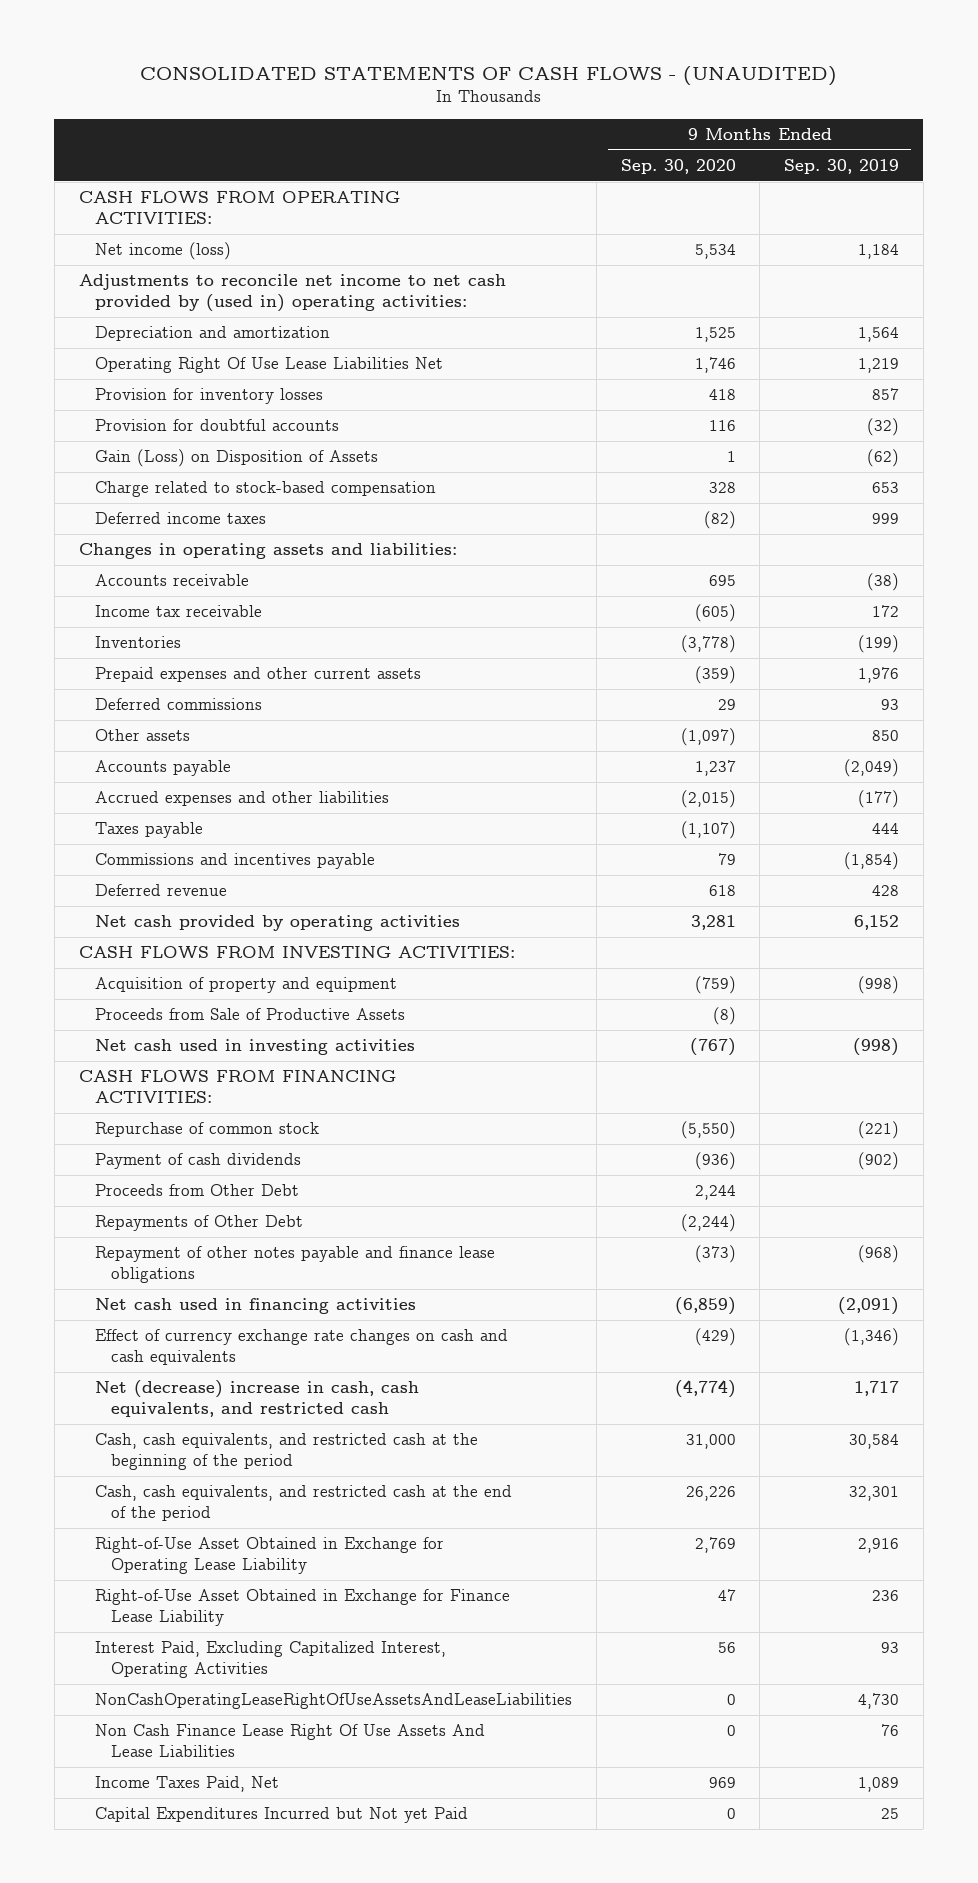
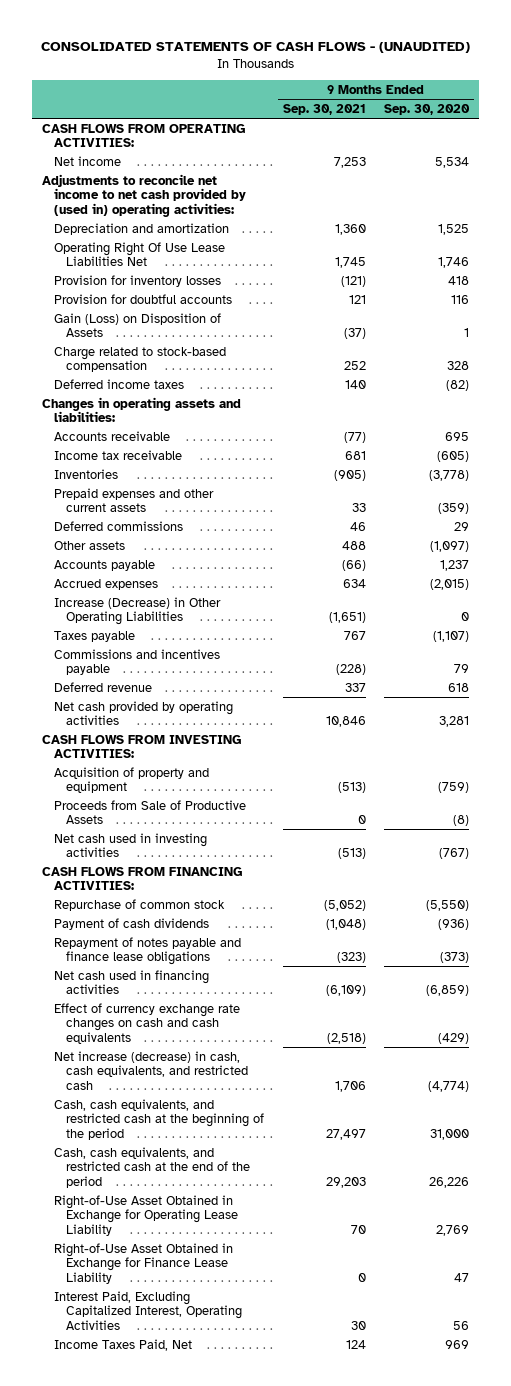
[784,158,900,174] Sep. 30, 2019 -> none
none -> [282,104,366,116] Sep. 30, 2021
[95,242,232,261] Net income (loss) -> [53,155,121,166] Net income
[95,791,390,807] Accrued expenses and other liabilities -> [53,578,158,590] Accrued expenses
none -> [53,596,221,626] Increase (Decrease) in Other Operating Liabilities
[95,1184,300,1197] Proceeds from Other Debt -> none
[95,1215,304,1232] Repayments of Other Debt -> none
[95,1246,496,1284] Repayment of other notes payable and finance lease obligations -> [53,936,241,966] Repayment of notes payable and finance lease obligations
[95,1380,420,1418] Net (decrease) increase in cash, cash equivalents, and restricted cash -> [53,1050,248,1090] Net increase (decrease) in cash, cash equivalents, and restricted cash
[95,1693,573,1710] NonCashOperatingLeaseRightOfUseAssetsAndLeaseLiabilities -> none
[95,1724,486,1758] Non Cash Finance Lease Right Of Use Assets And Lease Liabilities -> none
[95,1807,469,1824] Capital Expenditures Incurred but Not yet Paid -> none

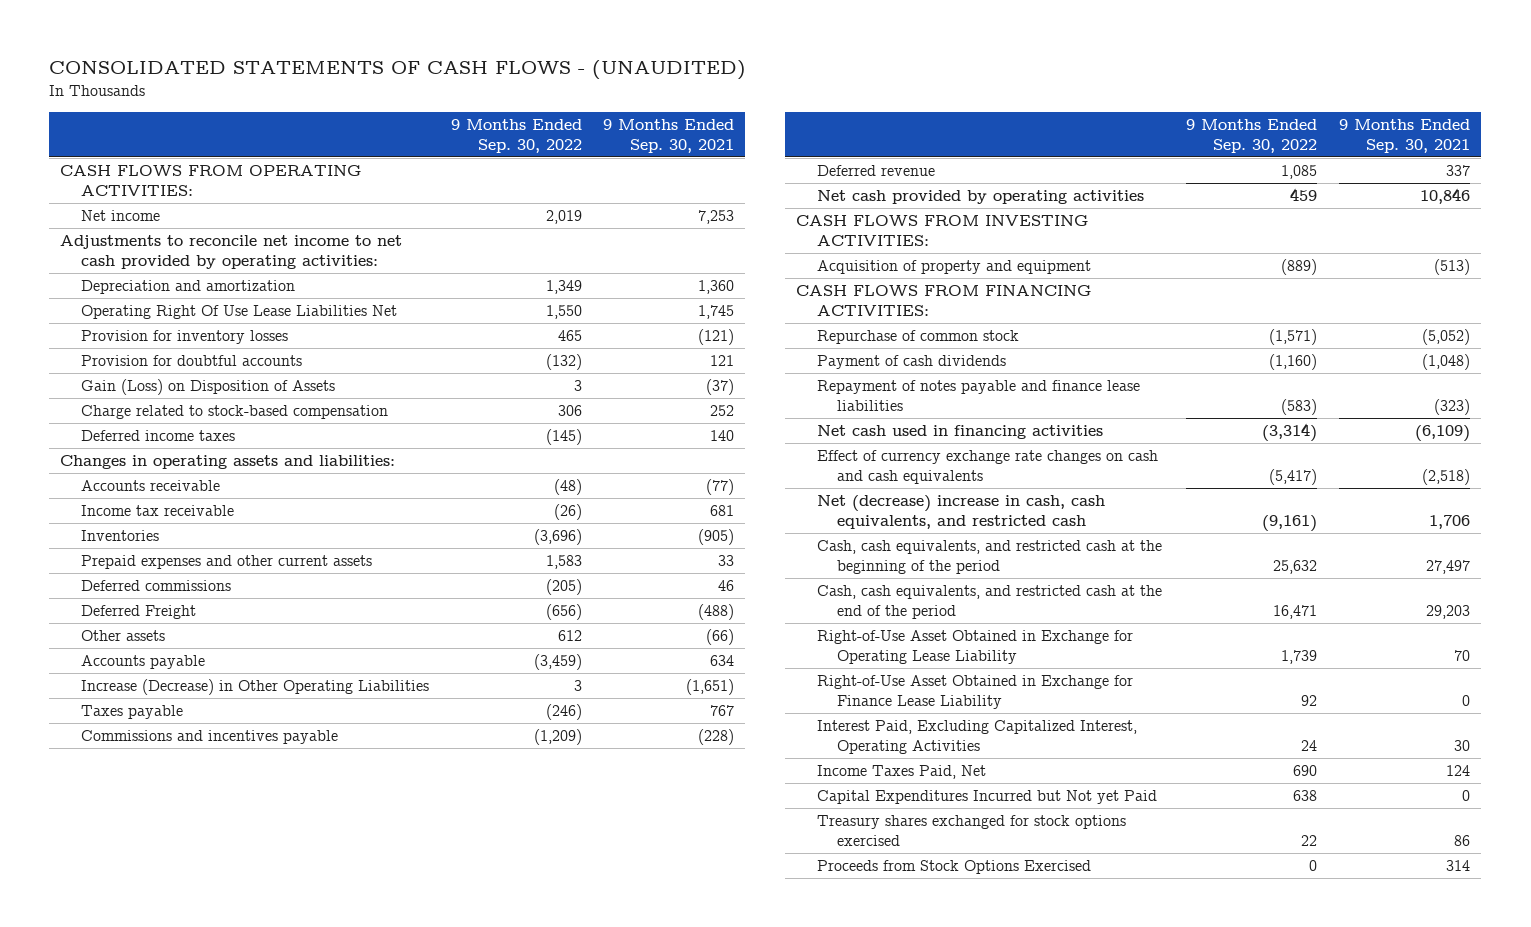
[384,104,471,116] Sep. 30, 2020 -> none
none -> [450,119,582,153] 9 Months Ended Sep. 30, 2022
[41,173,246,217] Adjustments to reconcile net income to net cash provided by (used in) operating activities: -> [60,235,403,269] Adjustments to reconcile net income to net cash provided by operating activities:
[53,578,158,590] Accrued expenses -> none
none -> [80,605,196,620] Deferred Freight
[341,540,366,550] 488 -> [706,629,735,646] (66)
[341,559,366,571] (66) -> [710,655,735,667] 634
[53,799,246,825] Proceeds from Sale of Productive Assets -> none
[53,832,207,858] Net cash used in investing activities -> none
[53,936,241,966] Repayment of notes payable and finance lease obligations -> [816,380,1140,411] Repayment of notes payable and finance lease liabilities
[53,1050,248,1090] Net increase (decrease) in cash, cash equivalents, and restricted cash -> [816,495,1105,529] Net (decrease) increase in cash, cash equivalents, and restricted cash
none -> [816,790,1157,805] Capital Expenditures Incurred but Not yet Paid
none -> [816,815,1126,846] Treasury shares exchanged for stock options exercised
none -> [816,860,1091,875] Proceeds from Stock Options Exercised

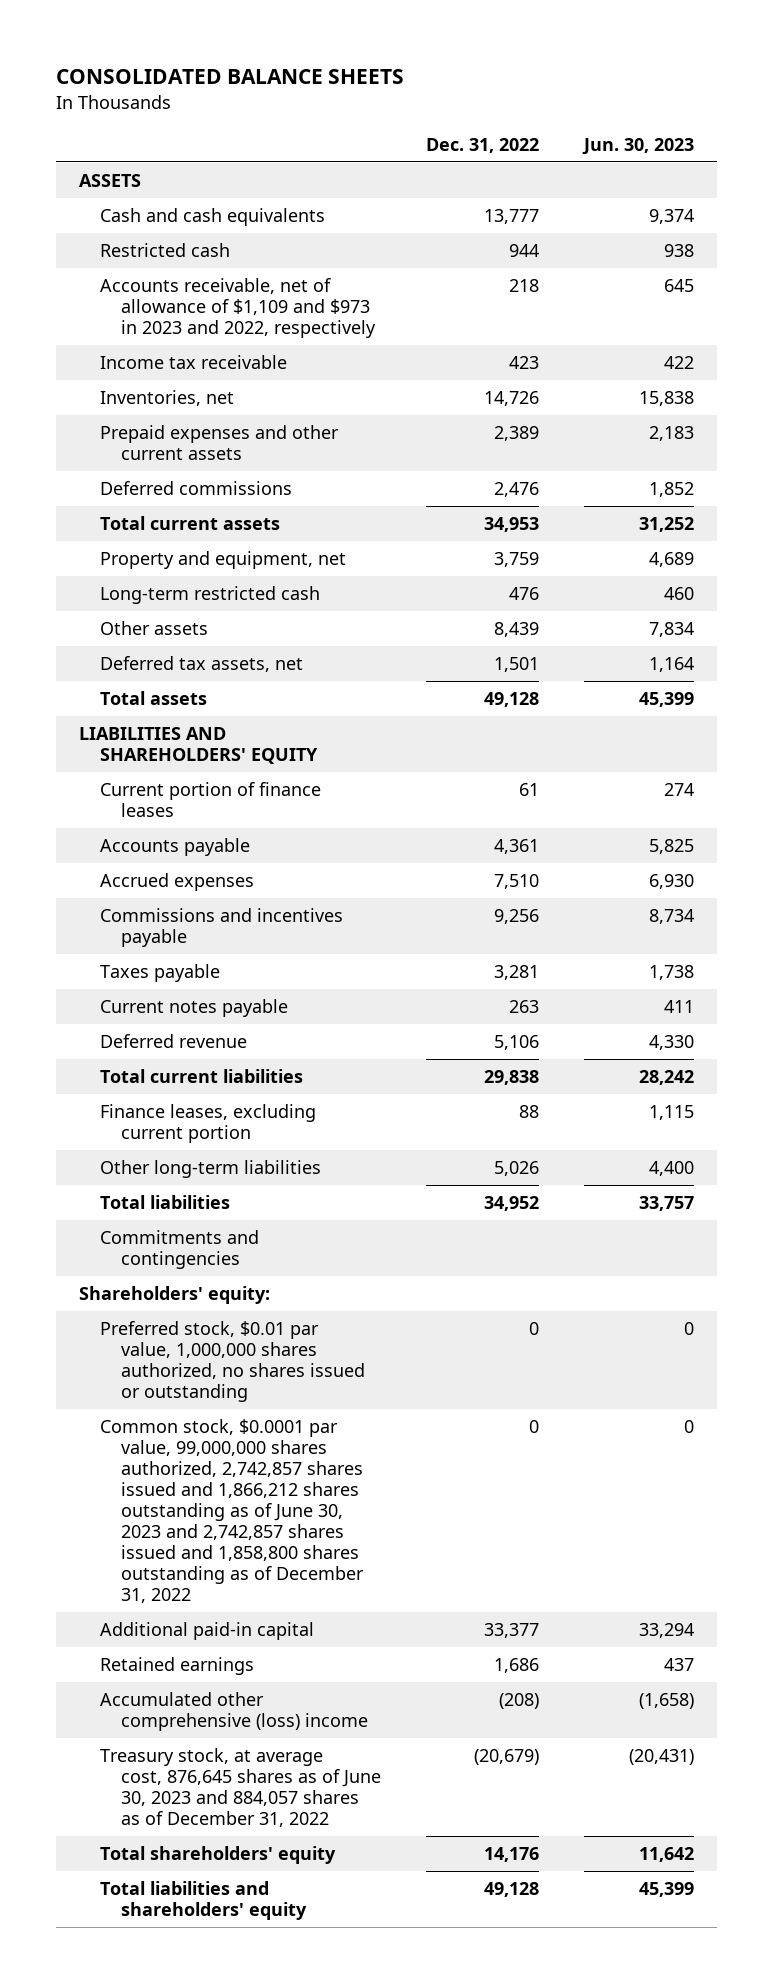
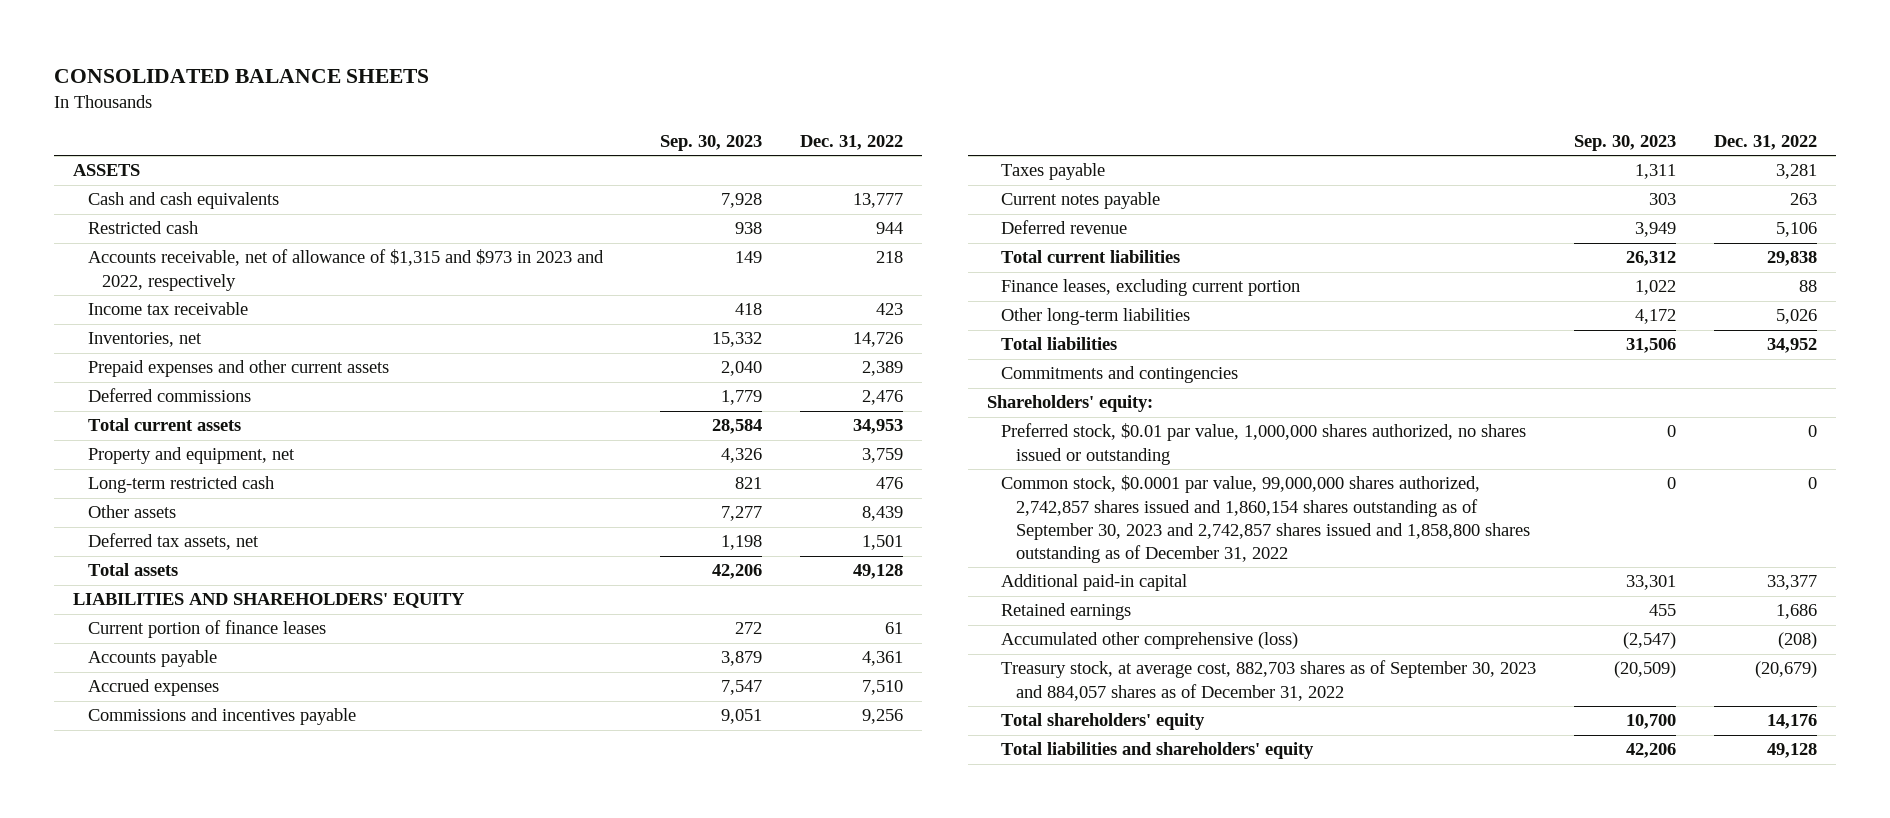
[582,137,695,155] Jun. 30, 2023 -> none
none -> [660,134,763,151] Sep. 30, 2023
[99,278,376,339] Accounts receivable, net of allowance of $1,109 and $973 in 2023 and 2022, respectively -> [87,249,604,291] Accounts receivable, net of allowance of $1,315 and $973 in 2023 and 2022, respectively
[99,1419,364,1603] Common stock, $0.0001 par value, 99,000,000 shares authorized, 2,742,857 shares issued and 1,866,212 shares outstanding as of June 30, 2023 and 2,742,857 shares issued and 1,858,800 shares outstanding as of December 31, 2022 -> [1001,475,1530,564] Common stock, $0.0001 par value, 99,000,000 shares authorized, 2,742,857 shares issued and 1,860,154 shares outstanding as of September 30, 2023 and 2,742,857 shares issued and 1,858,800 shares outstanding as of December 31, 2022
[99,1692,368,1732] Accumulated other comprehensive (loss) income -> [1001,632,1299,650] Accumulated other comprehensive (loss)
[99,1748,381,1827] Treasury stock, at average cost, 876,645 shares as of June 30, 2023 and 884,057 shares as of December 31, 2022 -> [1001,660,1537,701] Treasury stock, at average cost, 882,703 shares as of September 30, 2023 and 884,057 shares as of December 31, 2022

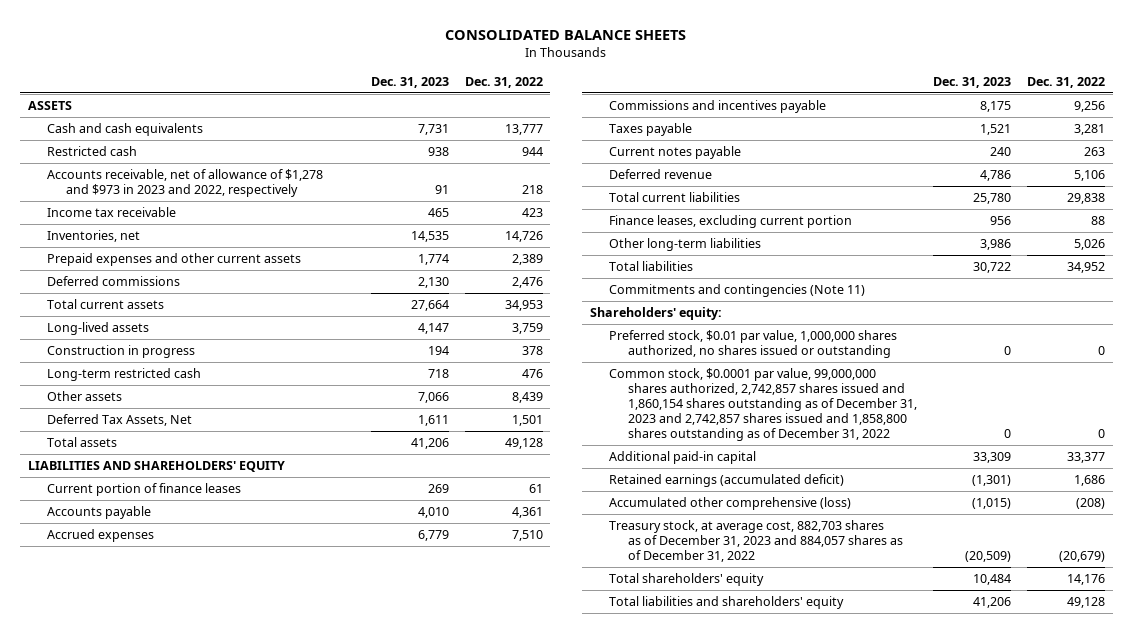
[660,134,763,151] Sep. 30, 2023 -> none
none -> [370,76,449,88] Dec. 31, 2023
[87,249,604,291] Accounts receivable, net of allowance of $1,315 and $973 in 2023 and 2022, respectively -> [47,168,324,198] Accounts receivable, net of allowance of $1,278 and $973 in 2023 and 2022, respectively
[87,447,295,465] Property and equipment, net -> [47,321,150,335] Long-lived assets
none -> [47,344,196,358] Construction in progress
[87,533,259,551] Deferred tax assets, net -> [47,413,193,426] Deferred Tax Assets, Net
[1001,366,1239,384] Commitments and contingencies -> [609,283,866,297] Commitments and contingencies (Note 11)
[1001,475,1530,564] Common stock, $0.0001 par value, 99,000,000 shares authorized, 2,742,857 shares issued and 1,860,154 shares outstanding as of September 30, 2023 and 2,742,857 shares issued and 1,858,800 shares outstanding as of December 31, 2022 -> [609,367,918,442] Common stock, $0.0001 par value, 99,000,000 shares authorized, 2,742,857 shares issued and 1,860,154 shares outstanding as of December 31, 2023 and 2,742,857 shares issued and 1,858,800 shares outstanding as of December 31, 2022
[1001,603,1132,621] Retained earnings -> [609,473,845,487] Retained earnings (accumulated deficit)
[1001,660,1537,701] Treasury stock, at average cost, 882,703 shares as of September 30, 2023 and 884,057 shares as of December 31, 2022 -> [609,519,904,563] Treasury stock, at average cost, 882,703 shares as of December 31, 2023 and 884,057 shares as of December 31, 2022

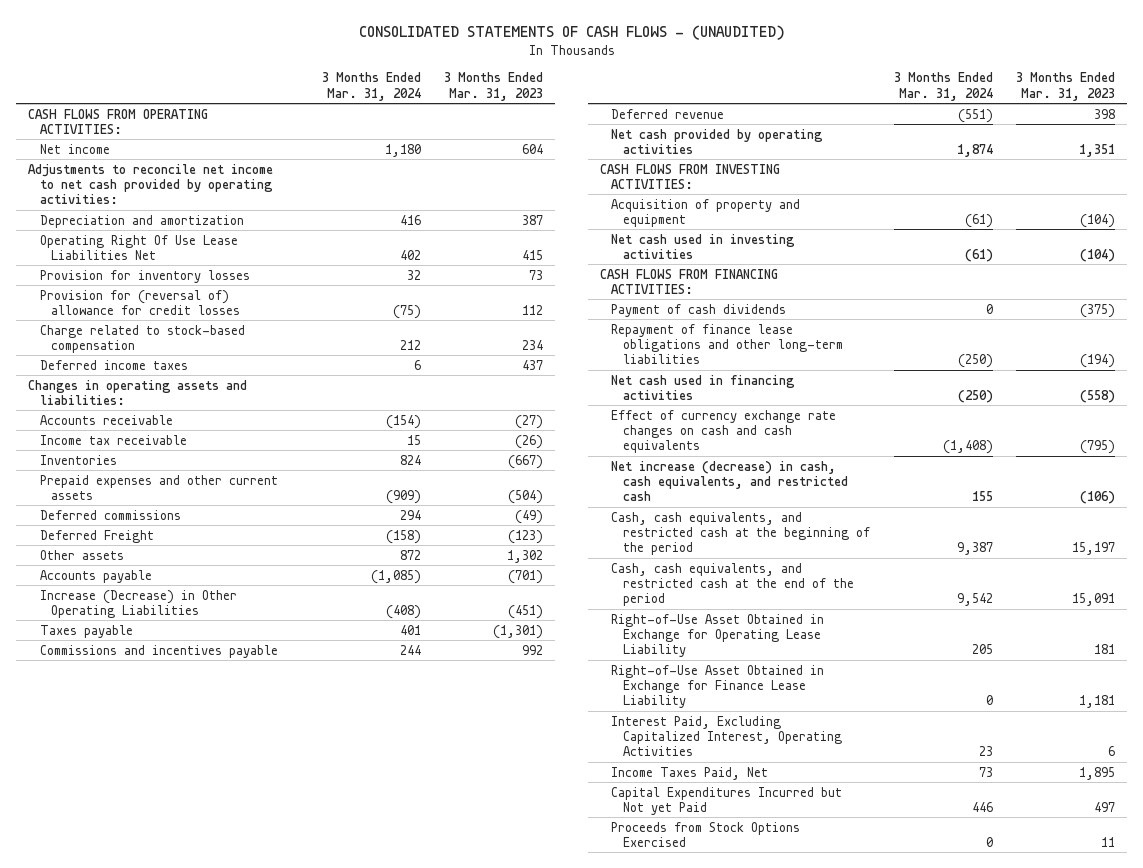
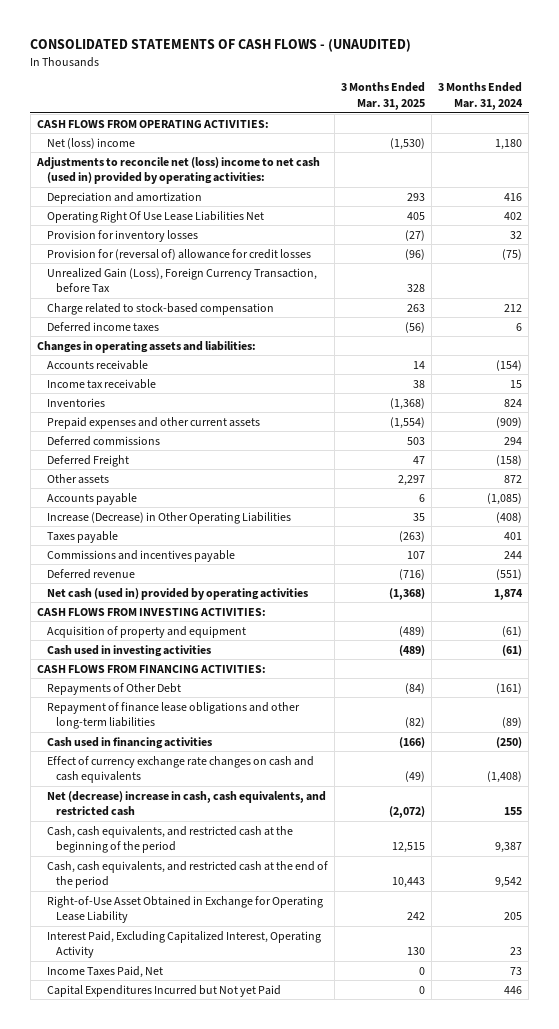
[444,72,544,101] 3 Months Ended Mar. 31, 2023 -> none
none -> [340,82,425,110] 3 Months Ended Mar. 31, 2025
[39,143,110,154] Net income -> [46,137,135,149] Net (loss) income
[28,163,274,205] Adjustments to reconcile net income to net cash provided by operating activities: -> [36,156,321,185] Adjustments to reconcile net (loss) income to net cash (used in) provided by operating activities:
none -> [46,267,317,294] Unrealized Gain (Loss), Foreign Currency Transaction, before Tax
[611,128,824,154] Net cash provided by operating activities -> [46,587,308,600] Net cash (used in) provided by operating activities
[611,233,796,259] Net cash used in investing activities -> [46,644,211,657] Cash used in investing activities
[611,303,787,317] Payment of cash dividends -> none
none -> [46,682,181,695] Repayments of Other Debt
[957,354,993,369] (250) -> [502,717,523,729] (89)
[611,374,796,400] Net cash used in financing activities -> [46,736,212,749] Cash used in financing activities
[611,460,849,502] Net increase (decrease) in cash, cash equivalents, and restricted cash -> [46,790,326,817] Net (decrease) increase in cash, cash equivalents, and restricted cash
[611,664,825,709] Right-of-Use Asset Obtained in Exchange for Finance Lease Liability -> none
[611,715,843,757] Interest Paid, Excluding Capitalized Interest, Operating Activities -> [46,930,321,959] Interest Paid, Excluding Capitalized Interest, Operating Activity
[611,821,801,847] Proceeds from Stock Options Exercised -> none

